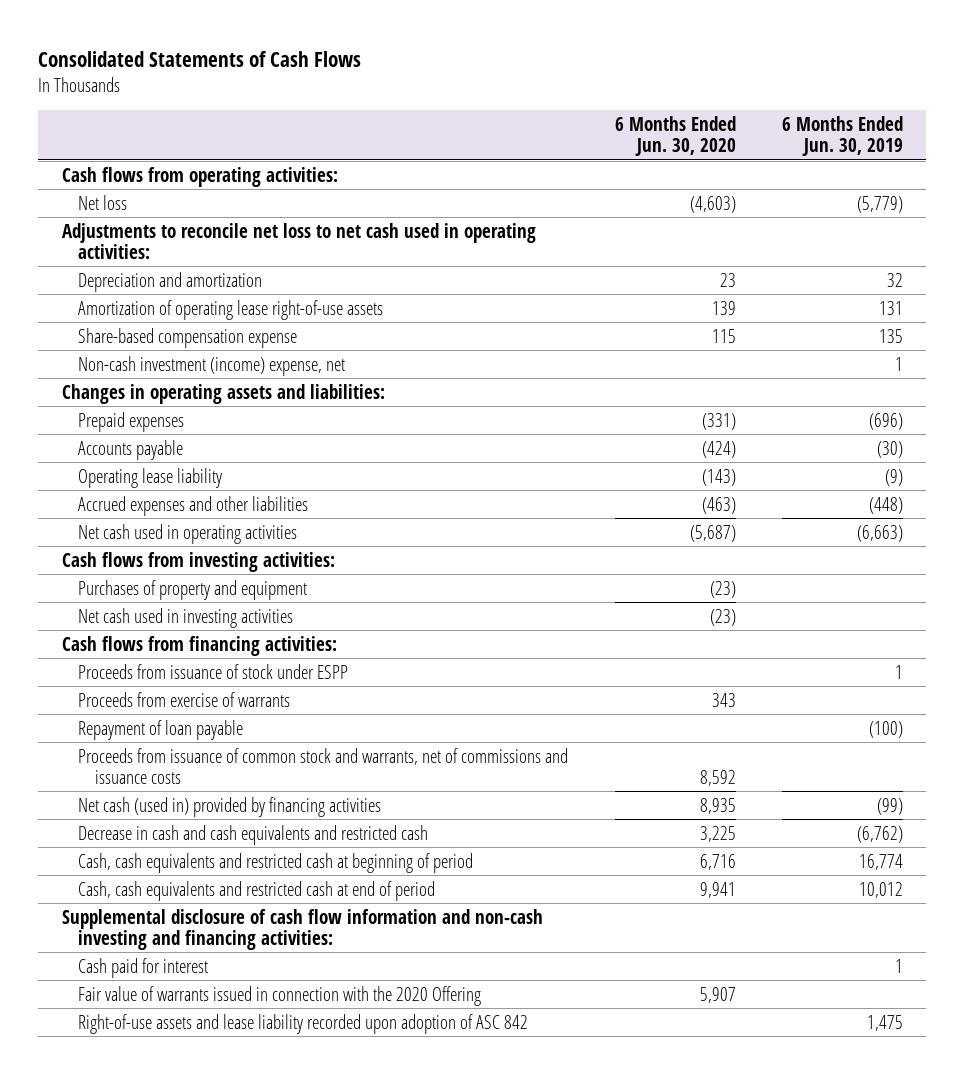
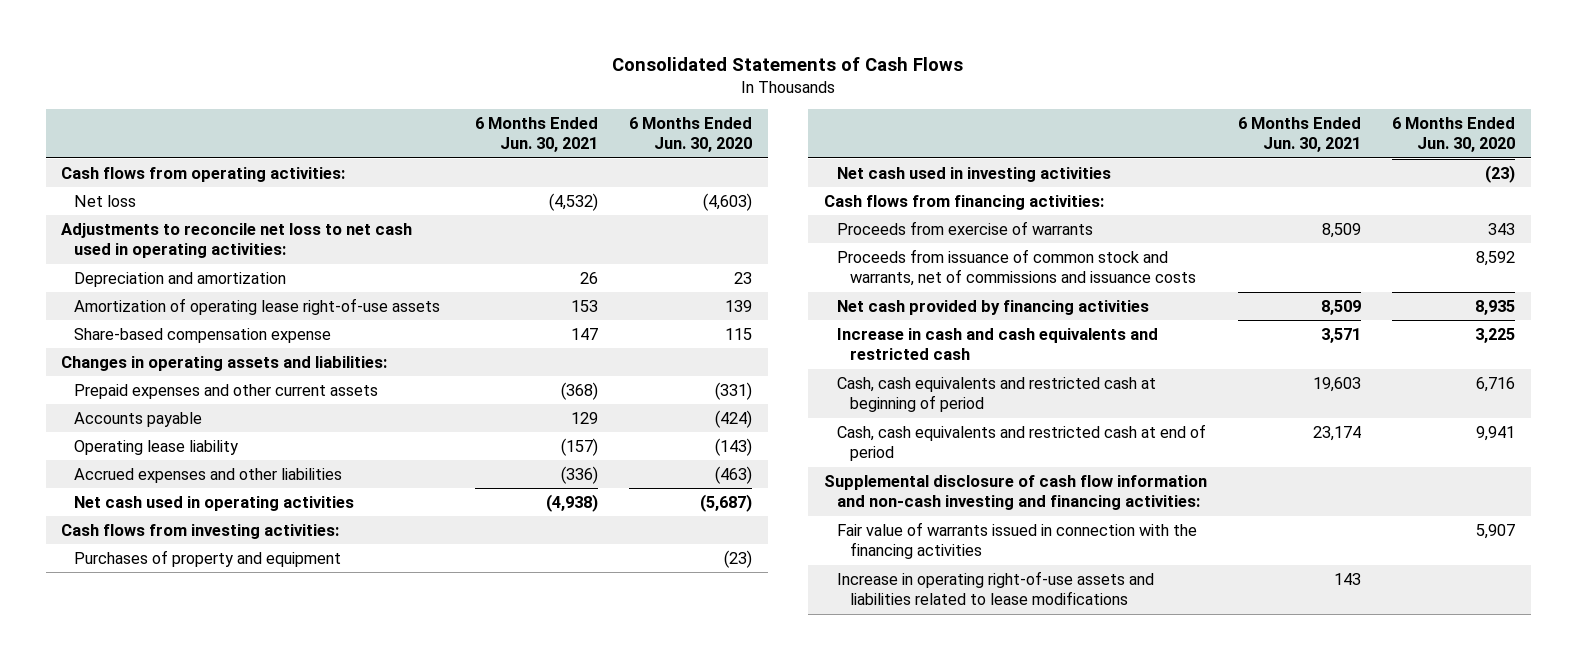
[781,115,903,157] 6 Months Ended Jun. 30, 2019 -> none
none -> [475,117,599,153] 6 Months Ended Jun. 30, 2021
[78,355,346,376] Non-cash investment (income) expense, net -> none
[78,411,185,432] Prepaid expenses -> [74,383,379,399] Prepaid expenses and other current assets
[78,663,349,679] Proceeds from issuance of stock under ESPP -> none
[78,719,244,740] Repayment of loan payable -> none
[78,796,382,817] Net cash (used in) provided by financing activities -> [837,299,1150,315] Net cash provided by financing activities
[78,824,429,845] Decrease in cash and cash equivalents and restricted cash -> [837,327,1159,361] Increase in cash and cash equivalents and restricted cash
[78,957,209,978] Cash paid for interest -> none
[78,985,482,1006] Fair value of warrants issued in connection with the 2020 Offering -> [837,521,1198,560] Fair value of warrants issued in connection with the financing activities
[78,1013,529,1034] Right-of-use assets and lease liability recorded upon adoption of ASC 842 -> [837,570,1155,606] Increase in operating right-of-use assets and liabilities related to lease modifications

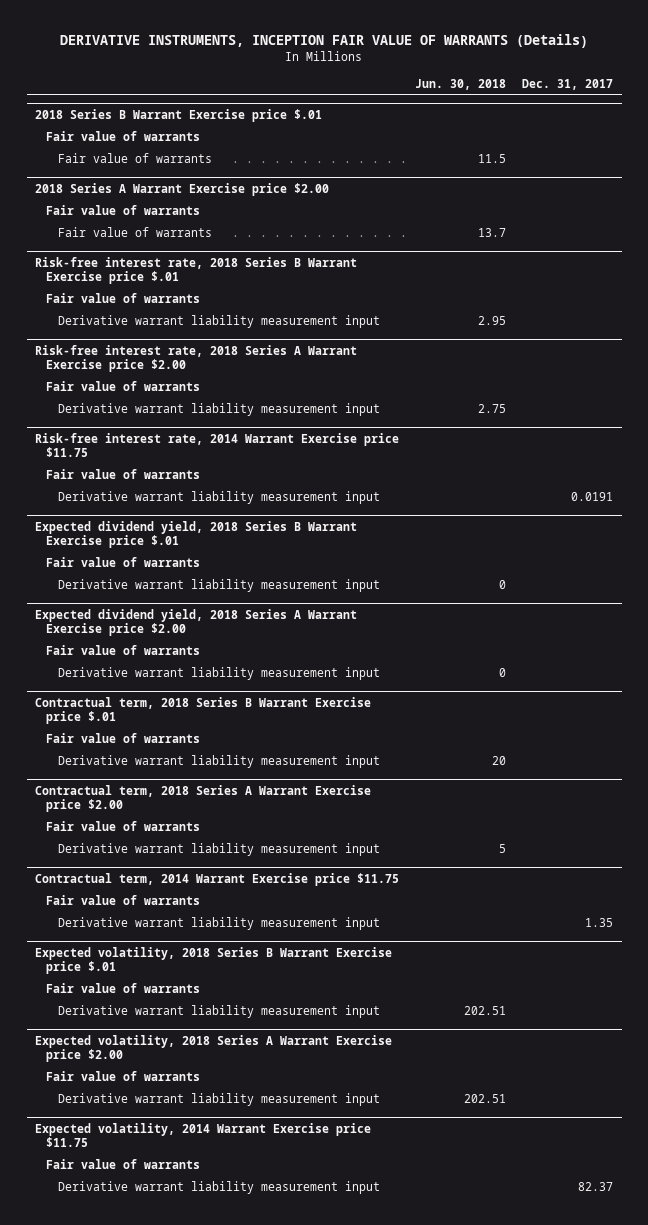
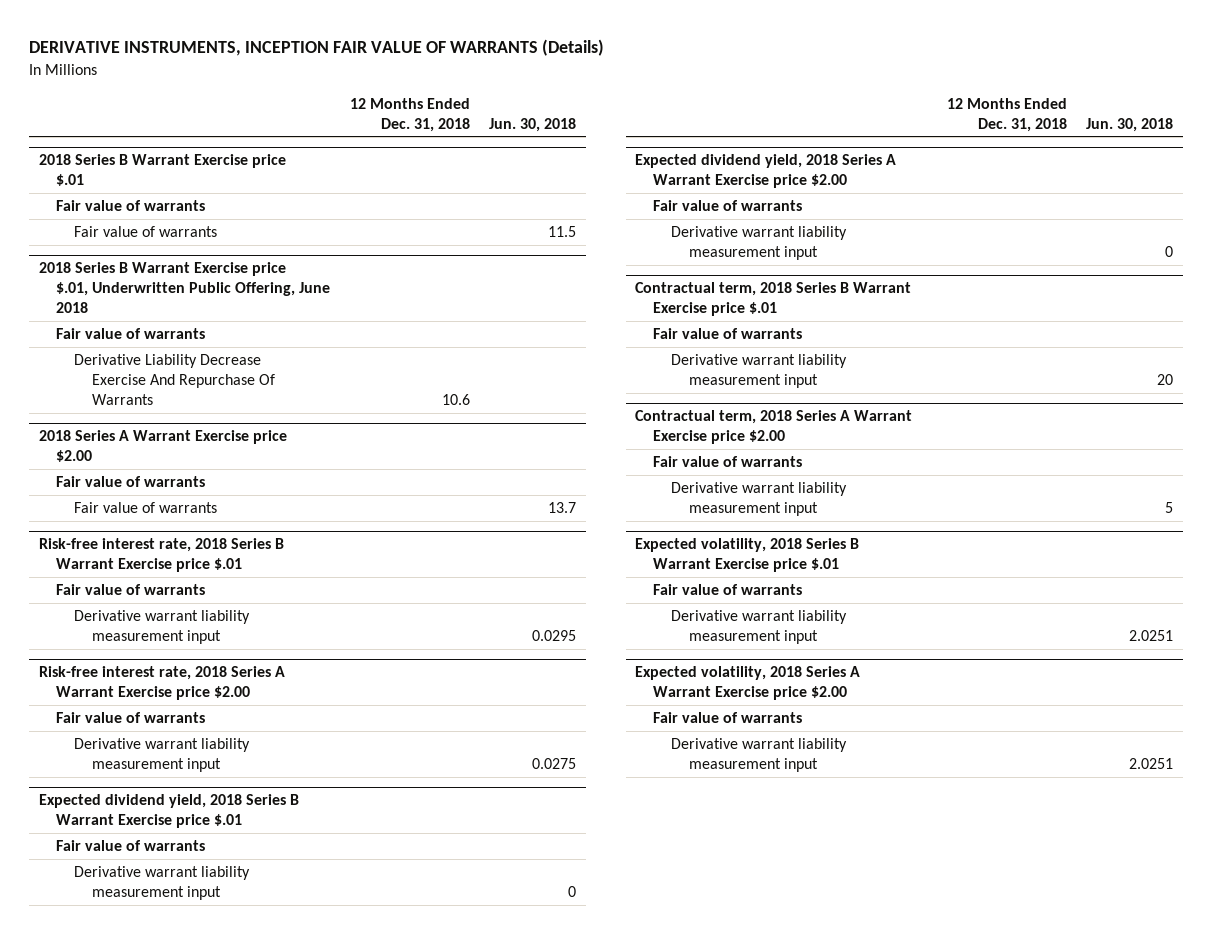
[522,78,614,90] Dec. 31, 2017 -> none
none -> [349,97,470,132] 12 Months Ended Dec. 31, 2018
none -> [38,262,331,314] 2018 Series B Warrant Exercise price $.01, Underwritten Public Offering, June 2018
none -> [56,327,206,339] Fair value of warrants
none -> [74,353,276,406] Derivative Liability Decrease Exercise And Repurchase Of Warrants
[478,316,507,326] 2.95 -> [532,630,577,642] 0.0295
[34,432,399,458] Risk-free interest rate, 2014 Warrant Exercise price $11.75 -> none
[46,469,201,480] Fair value of warrants -> none
[57,491,380,505] Derivative warrant liability measurement input -> none
[478,404,507,414] 2.75 -> [532,758,577,770] 0.0275
[34,872,399,886] Contractual term, 2014 Warrant Exercise price $11.75 -> none
[46,895,201,906] Fair value of warrants -> none
[57,917,380,931] Derivative warrant liability measurement input -> none
[464,1006,507,1016] 202.51 -> [1129,630,1174,642] 2.0251
[34,1122,371,1148] Expected volatility, 2014 Warrant Exercise price $11.75 -> none
[46,1159,201,1170] Fair value of warrants -> none
[57,1181,380,1195] Derivative warrant liability measurement input -> none
[464,1094,507,1104] 202.51 -> [1129,758,1174,770] 2.0251

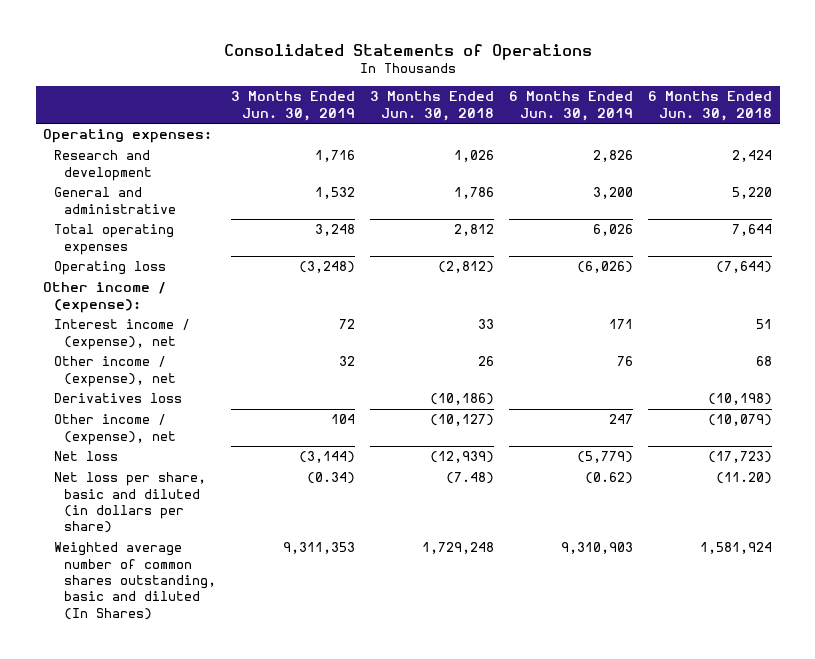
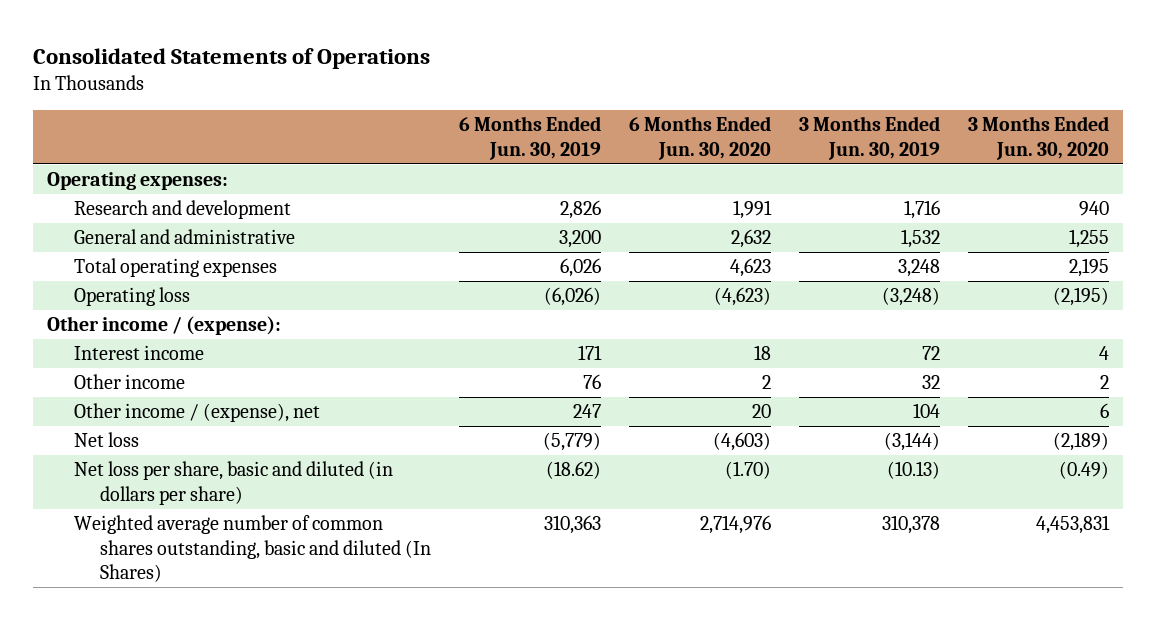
[370,91,495,121] 3 Months Ended Jun. 30, 2018 -> none
[648,91,773,121] 6 Months Ended Jun. 30, 2018 -> none
none -> [629,116,772,160] 6 Months Ended Jun. 30, 2020
none -> [968,116,1110,160] 3 Months Ended Jun. 30, 2020
[53,393,182,404] Derivatives loss -> none
[53,319,190,350] Interest income / (expense), net -> [73,345,204,361] Interest income
[53,356,177,387] Other income / (expense), net -> [73,374,185,390] Other income
[307,472,356,485] (0.34) -> [887,461,941,480] (10.13)
[585,472,634,485] (0.62) -> [545,461,601,480] (18.62)
[283,542,356,555] 9,311,353 -> [882,515,941,535] 310,378
[561,542,634,555] 9,310,903 -> [543,515,601,535] 310,363

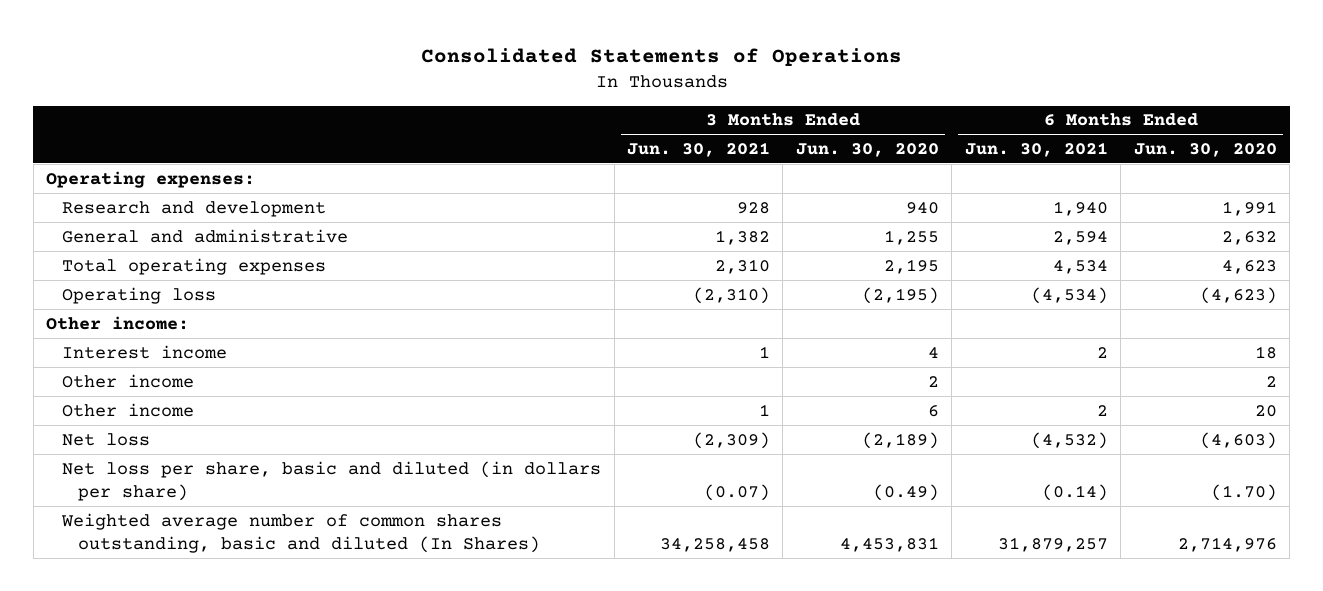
[458,116,601,160] 6 Months Ended Jun. 30, 2019 -> none
[799,116,941,160] 3 Months Ended Jun. 30, 2019 -> none
none -> [627,141,771,157] Jun. 30, 2021
none -> [964,141,1108,157] Jun. 30, 2021
[47,316,282,336] Other income / (expense): -> [46,315,190,330] Other income:
[73,403,320,423] Other income / (expense), net -> [62,402,195,417] Other income

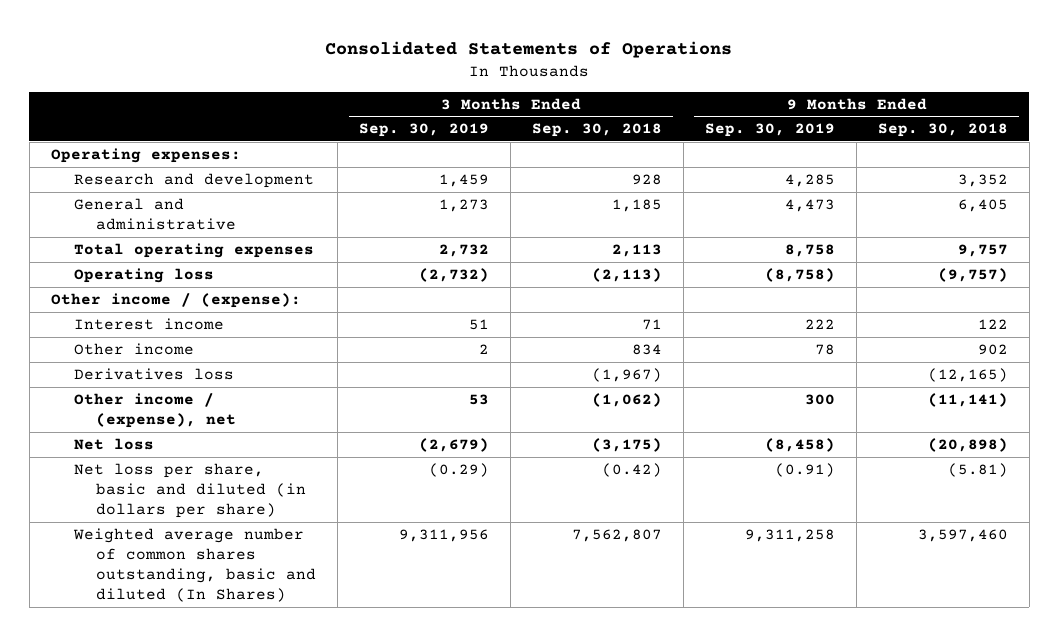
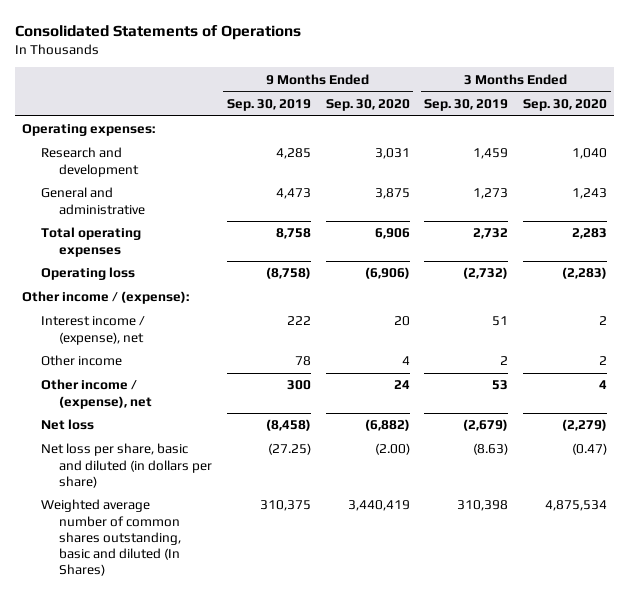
[532,123,663,138] Sep. 30, 2018 -> none
[877,123,1008,138] Sep. 30, 2018 -> none
none -> [325,99,410,112] Sep. 30, 2020
none -> [522,99,607,112] Sep. 30, 2020
[73,317,224,330] Interest income -> [40,316,145,345] Interest income / (expense), net
[73,367,234,380] Derivatives loss -> none
[429,462,490,477] (0.29) -> [473,443,509,456] (8.63)
[775,462,836,477] (0.91) -> [267,443,311,456] (27.25)
[399,528,490,542] 9,311,956 -> [457,500,509,512] 310,398
[745,528,836,542] 9,311,258 -> [259,500,311,512] 310,375

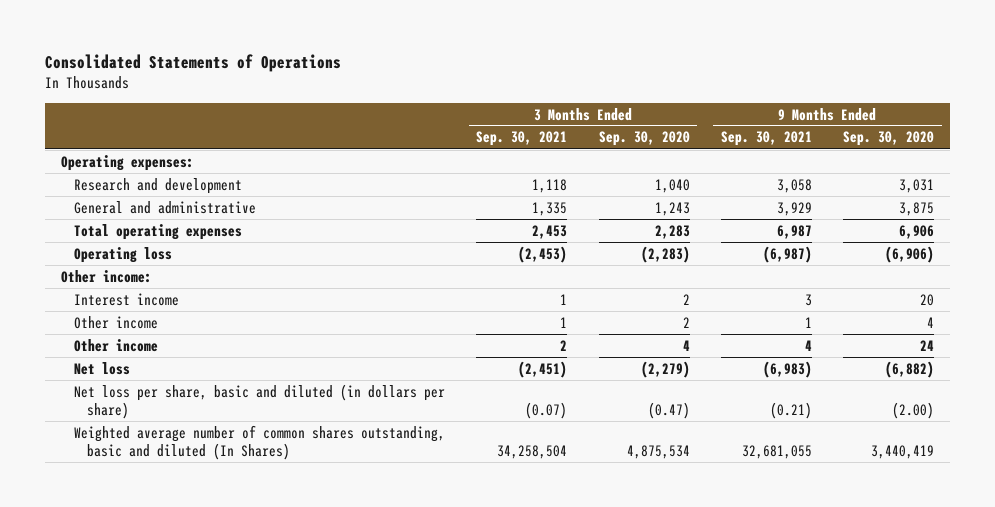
[226,99,311,112] Sep. 30, 2019 -> none
[424,99,509,112] Sep. 30, 2019 -> none
none -> [476,131,568,147] Sep. 30, 2021
none -> [720,131,812,147] Sep. 30, 2021
[22,291,190,305] Other income / (expense): -> [60,269,152,283] Other income:
[40,316,145,345] Interest income / (expense), net -> [74,292,180,306] Interest income
[40,379,153,409] Other income / (expense), net -> [74,338,159,352] Other income

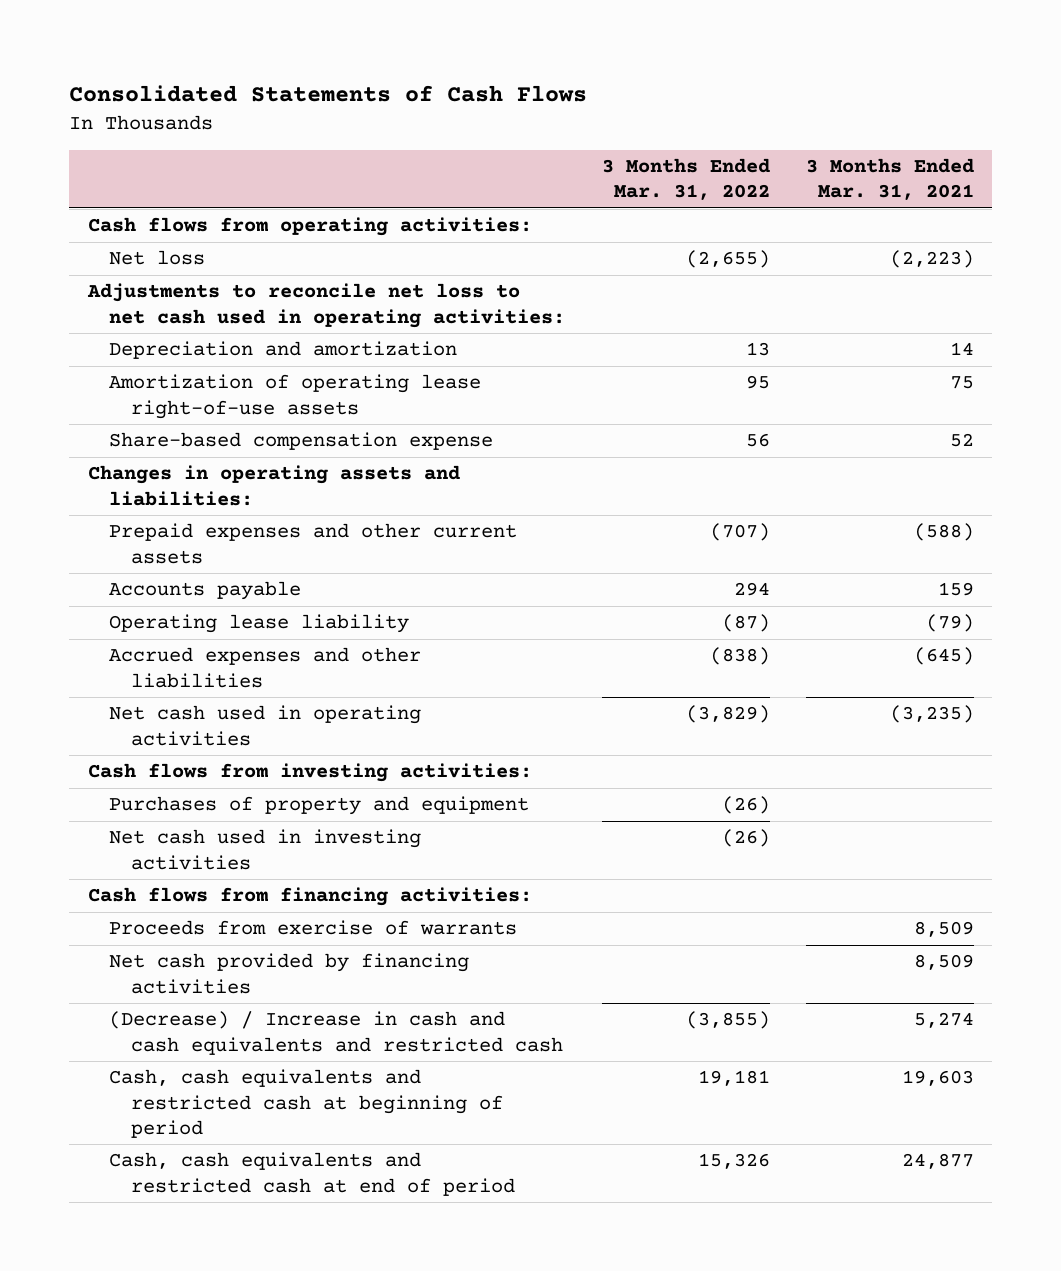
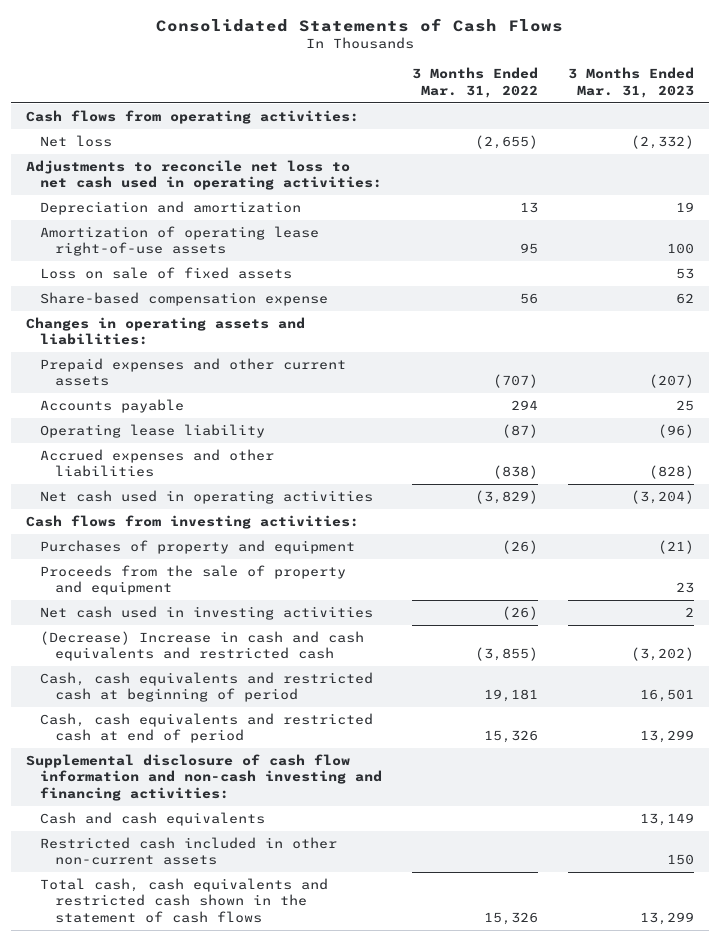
[805,157,974,201] 3 Months Ended Mar. 31, 2021 -> none
none -> [568,67,695,98] 3 Months Ended Mar. 31, 2023
none -> [40,267,293,280] Loss on sale of fixed assets
none -> [40,565,347,596] Proceeds from the sale of property and equipment
[87,887,532,907] Cash flows from financing activities: -> none
[109,920,518,936] Proceeds from exercise of warrants -> none
[109,953,470,994] Net cash provided by financing activities -> none
[109,1011,563,1055] (Decrease) / Increase in cash and cash equivalents and restricted cash -> [40,631,365,662] (Decrease) Increase in cash and cash equivalents and restricted cash
none -> [25,754,383,801] Supplemental disclosure of cash flow information and non-cash investing and financing activities:
none -> [40,812,266,827] Cash and cash equivalents
none -> [40,837,338,866] Restricted cash included in other non-current assets
none -> [40,878,329,923] Total cash, cash equivalents and restricted cash shown in the statement of cash flows

